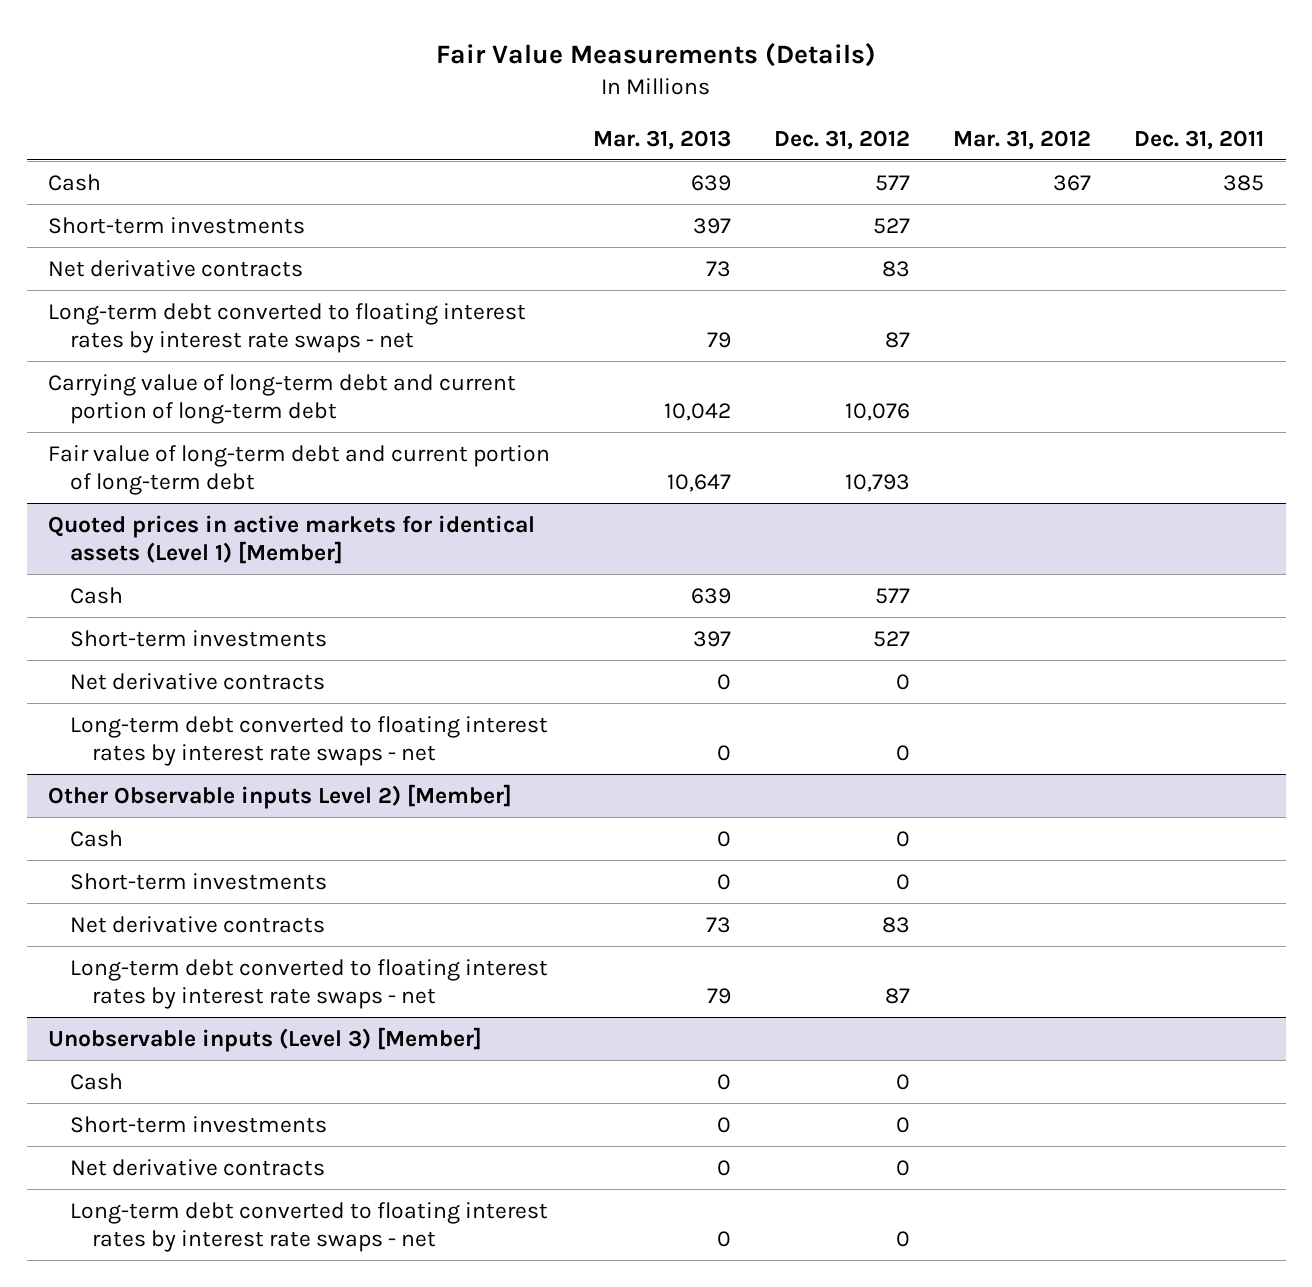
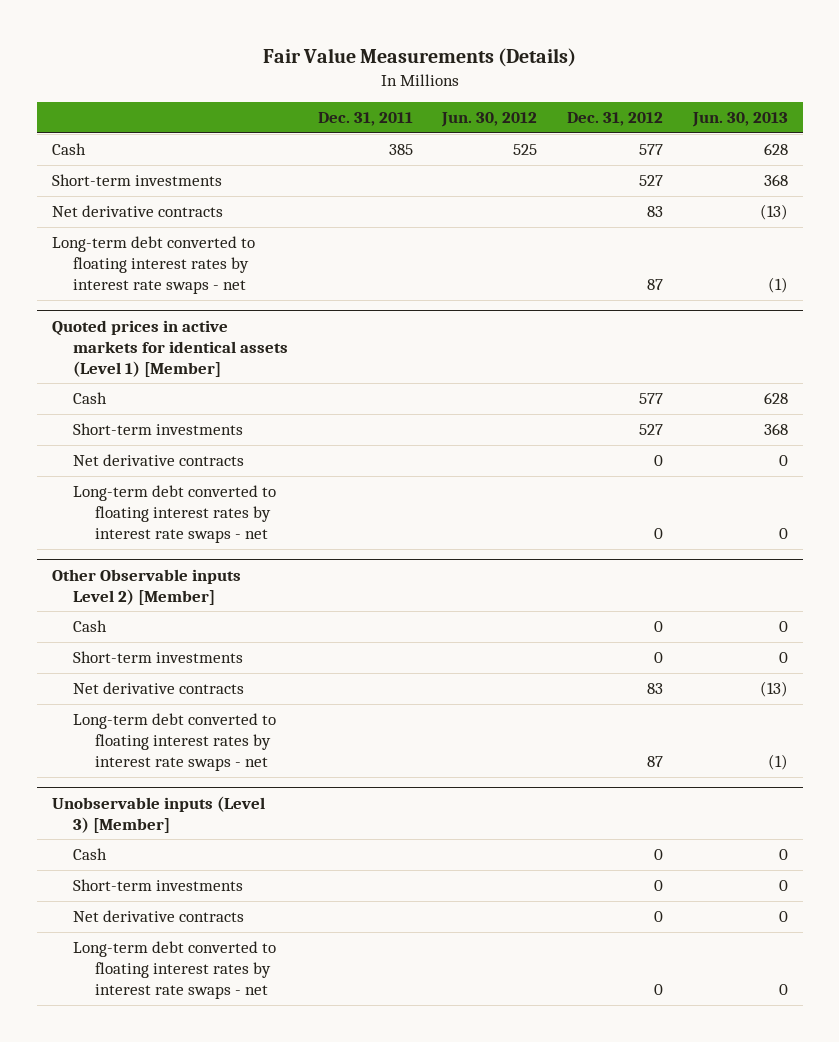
[593,129,732,150] Mar. 31, 2013 -> none
[953,129,1092,150] Mar. 31, 2012 -> none
none -> [441,112,538,128] Jun. 30, 2012
none -> [691,112,788,128] Jun. 30, 2013
[48,373,517,424] Carrying value of long-term debt and current portion of long-term debt -> none
[48,444,551,495] Fair value of long-term debt and current portion of long-term debt -> none

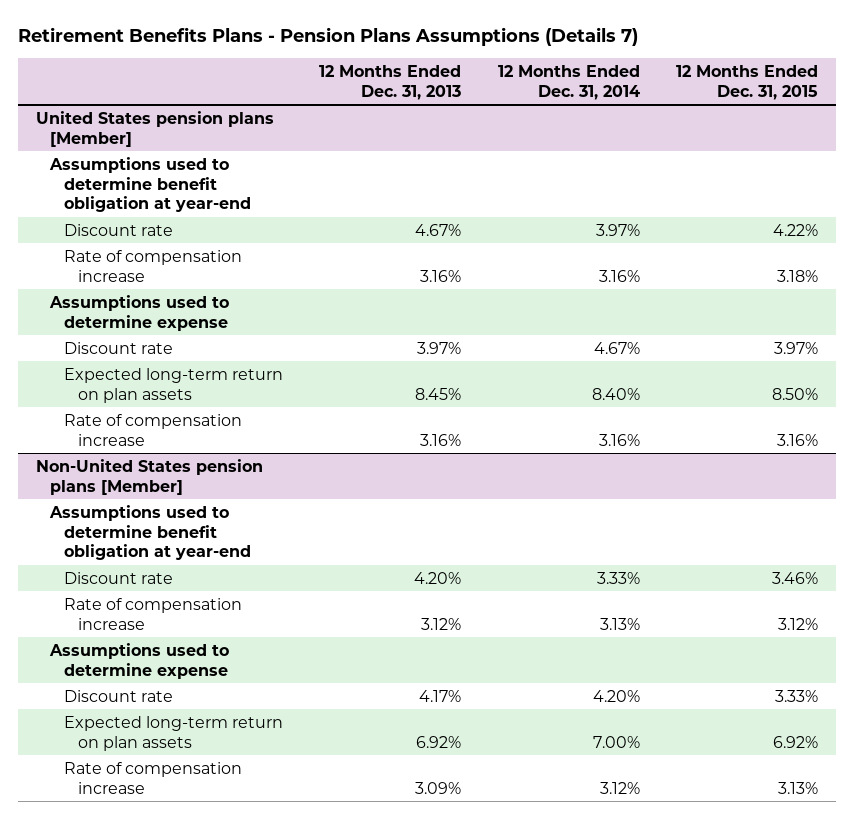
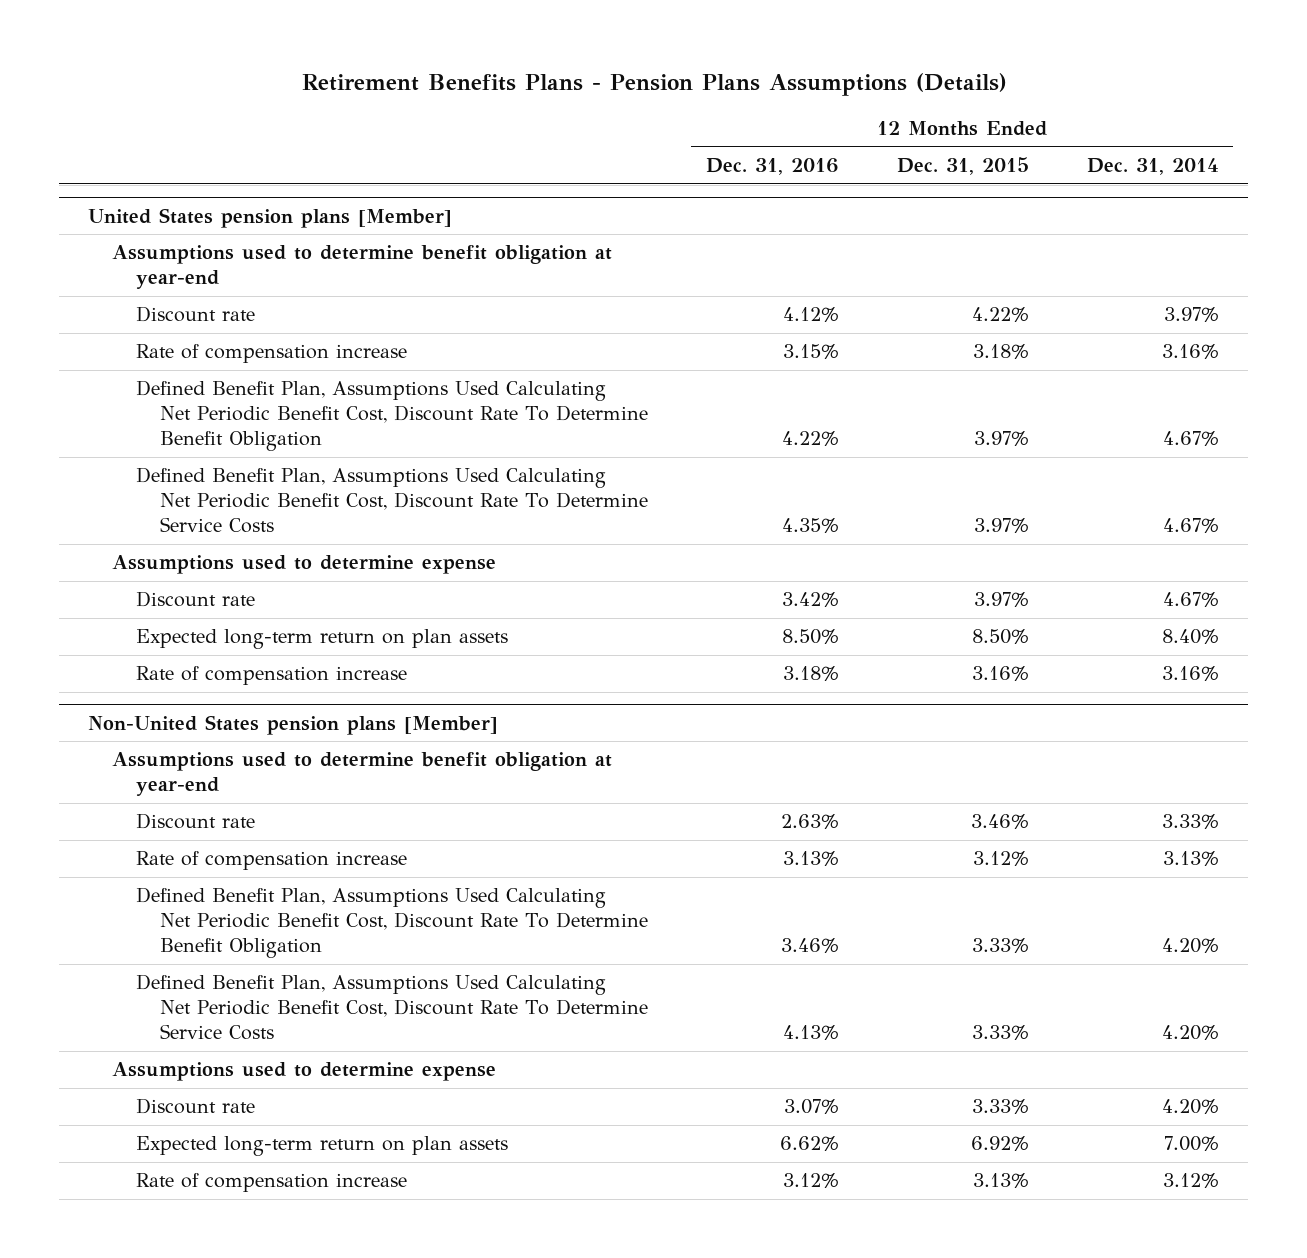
[17,27,638,47] Retirement Benefits Plans - Pension Plans Assumptions (Details 7) -> [301,73,1007,97] Retirement Benefits Plans - Pension Plans Assumptions (Details)
[319,65,462,100] 12 Months Ended Dec. 31, 2013 -> none
none -> [705,158,839,176] Dec. 31, 2016
none -> [135,380,648,452] Defined Benefit Plan, Assumptions Used Calculating Net Periodic Benefit Cost, Discount Rate To Determine Benefit Obligation
none -> [135,467,648,534] Defined Benefit Plan, Assumptions Used Calculating Net Periodic Benefit Cost, Discount Rate To Determine Service Costs
none -> [135,887,648,959] Defined Benefit Plan, Assumptions Used Calculating Net Periodic Benefit Cost, Discount Rate To Determine Benefit Obligation
none -> [135,974,648,1041] Defined Benefit Plan, Assumptions Used Calculating Net Periodic Benefit Cost, Discount Rate To Determine Service Costs

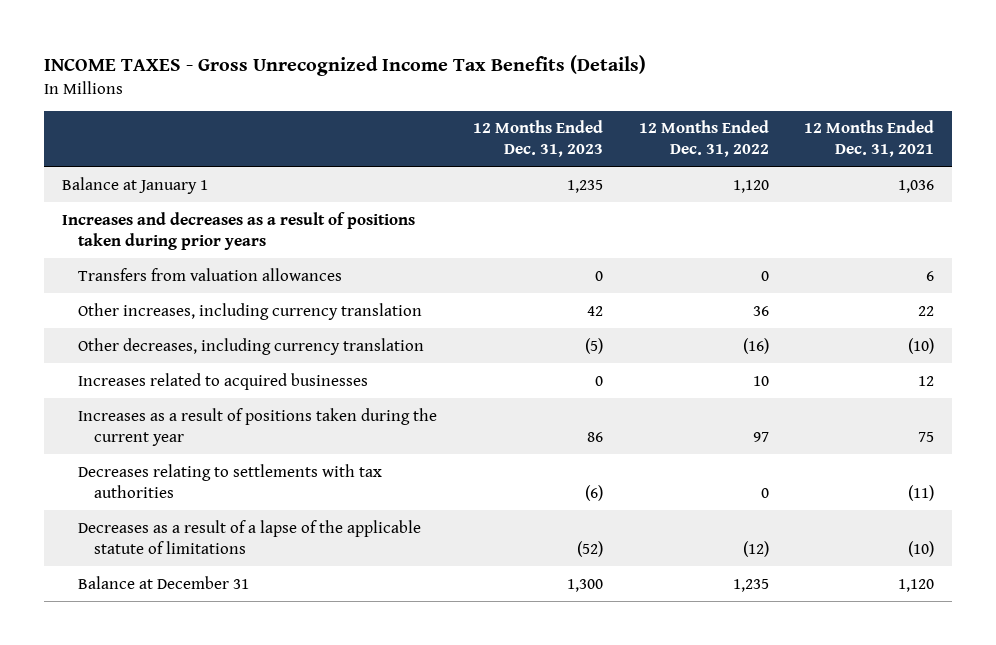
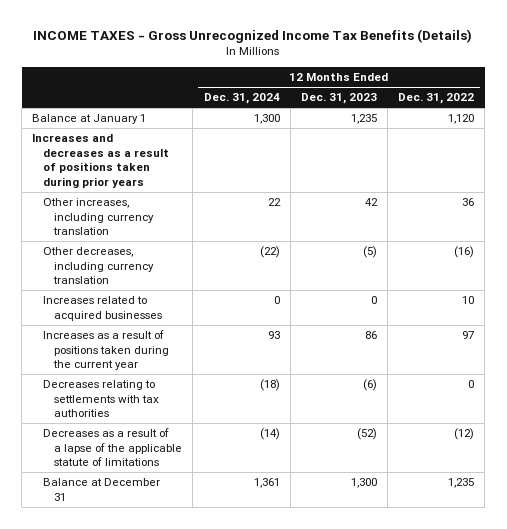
[804,120,935,158] 12 Months Ended Dec. 31, 2021 -> none
none -> [203,93,280,105] Dec. 31, 2024
[77,267,342,281] Transfers from valuation allowances -> none

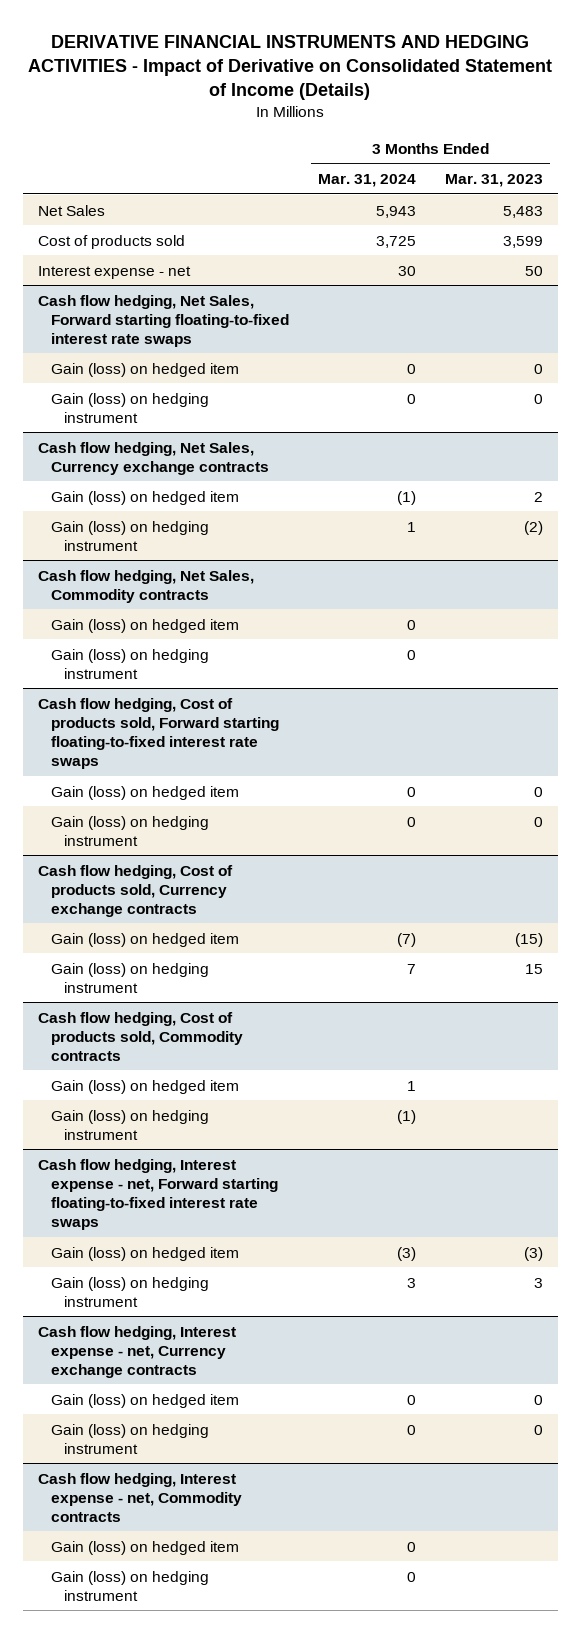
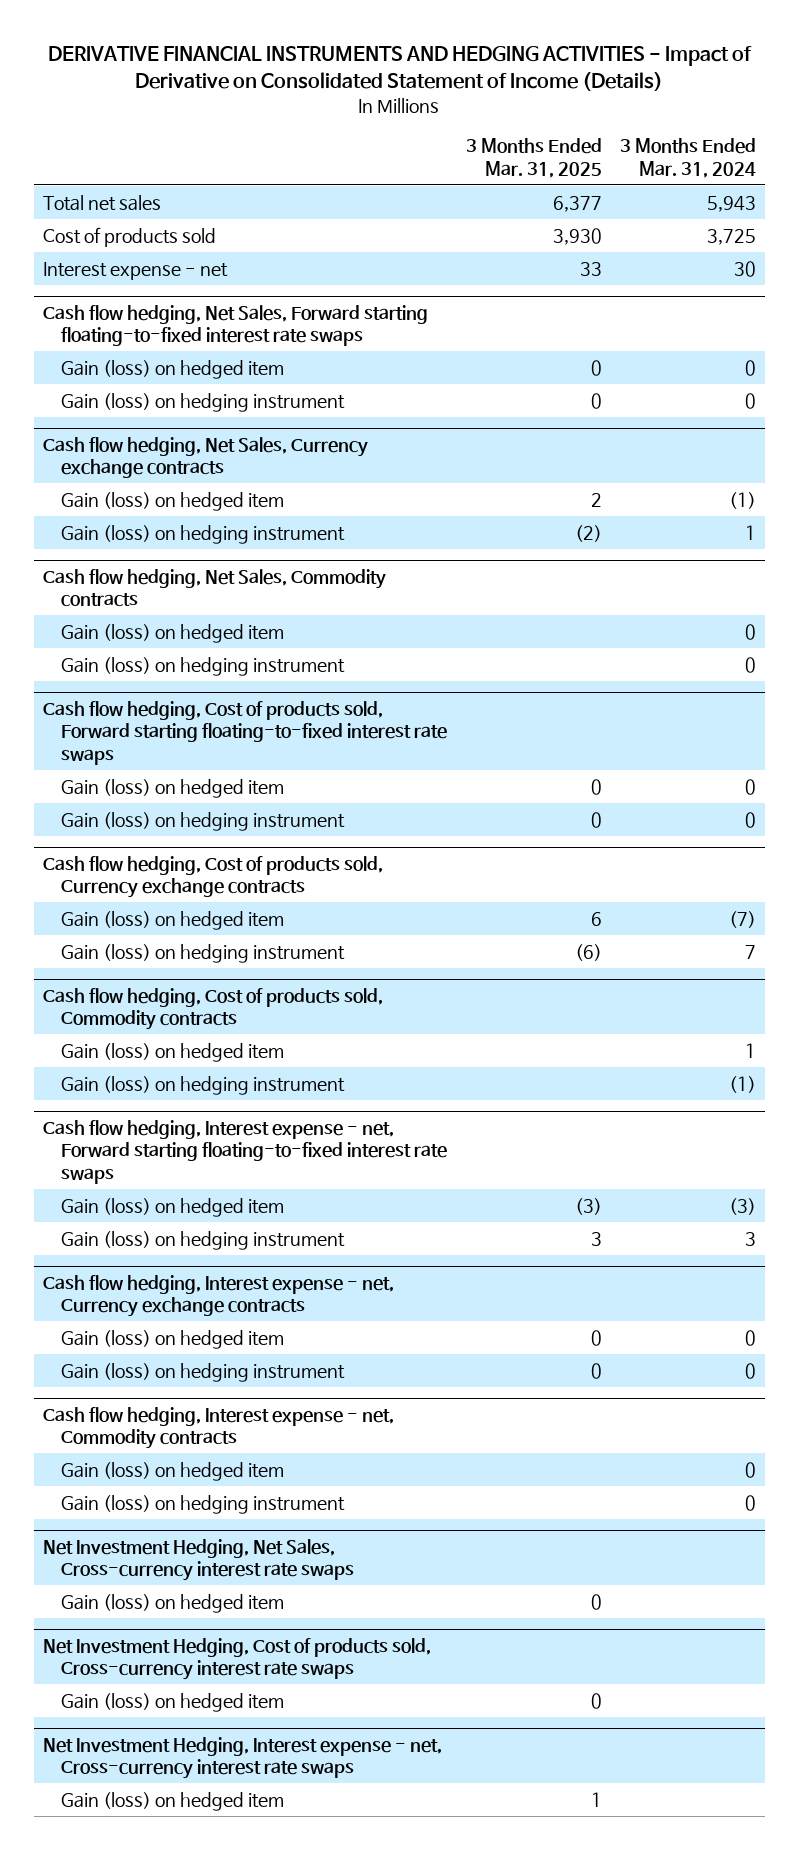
[445,174,544,188] Mar. 31, 2023 -> none
none -> [465,138,602,178] 3 Months Ended Mar. 31, 2025
[37,204,105,216] Net Sales -> [43,194,162,211] Total net sales
none -> [43,1538,355,1582] Net Investment Hedging, Net Sales, Cross-currency interest rate swaps
none -> [61,1593,285,1613] Gain (loss) on hedged item
none -> [43,1637,432,1681] Net Investment Hedging, Cost of products sold, Cross-currency interest rate swaps
none -> [61,1692,285,1712] Gain (loss) on hedged item
none -> [43,1736,443,1780] Net Investment Hedging, Interest expense - net, Cross-currency interest rate swaps
none -> [61,1791,285,1811] Gain (loss) on hedged item

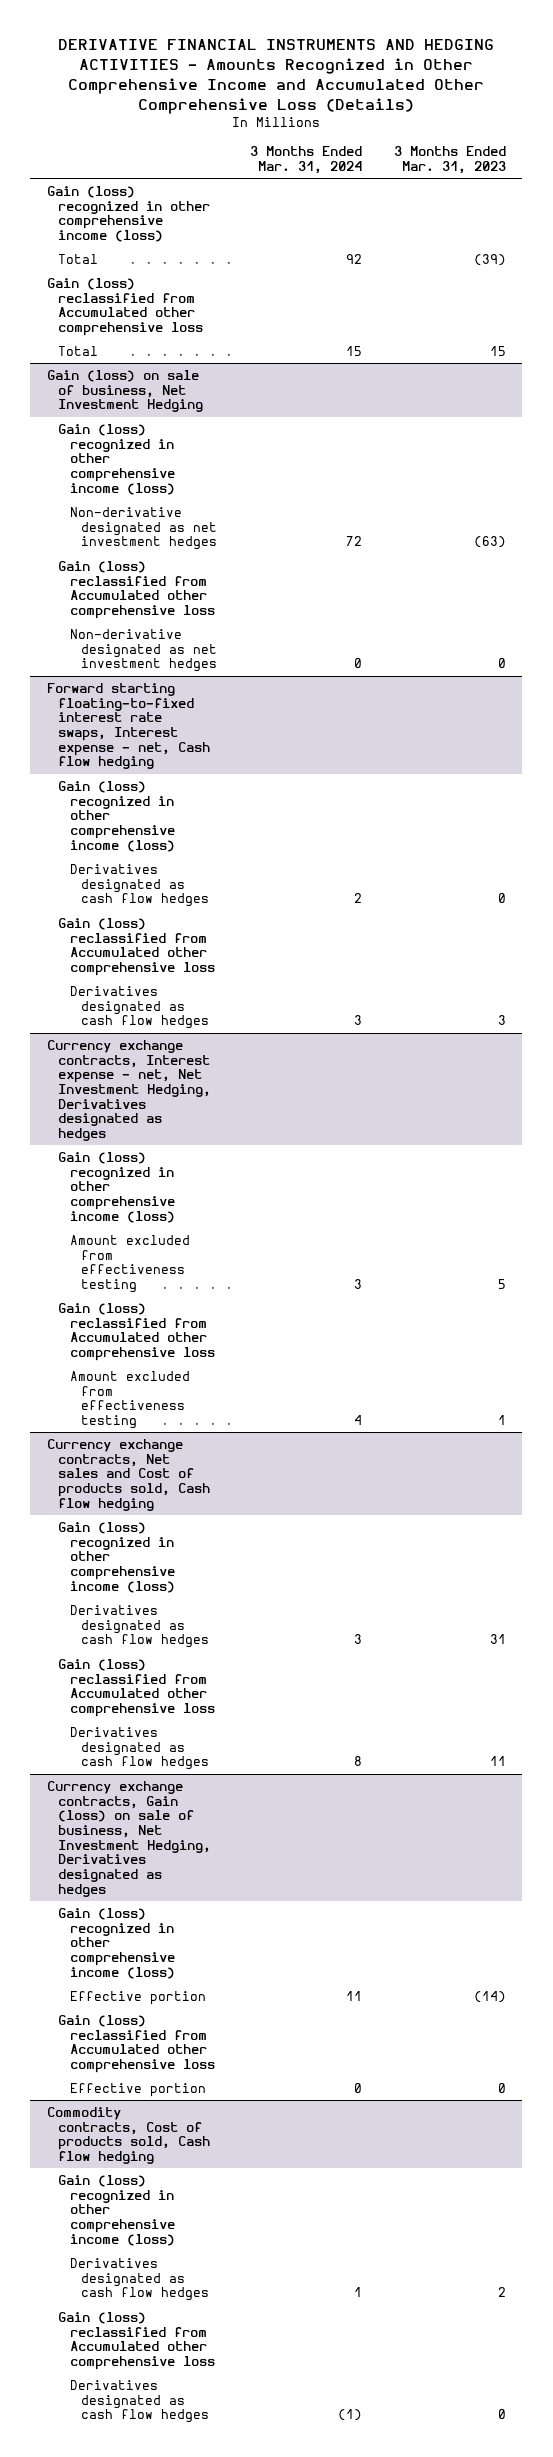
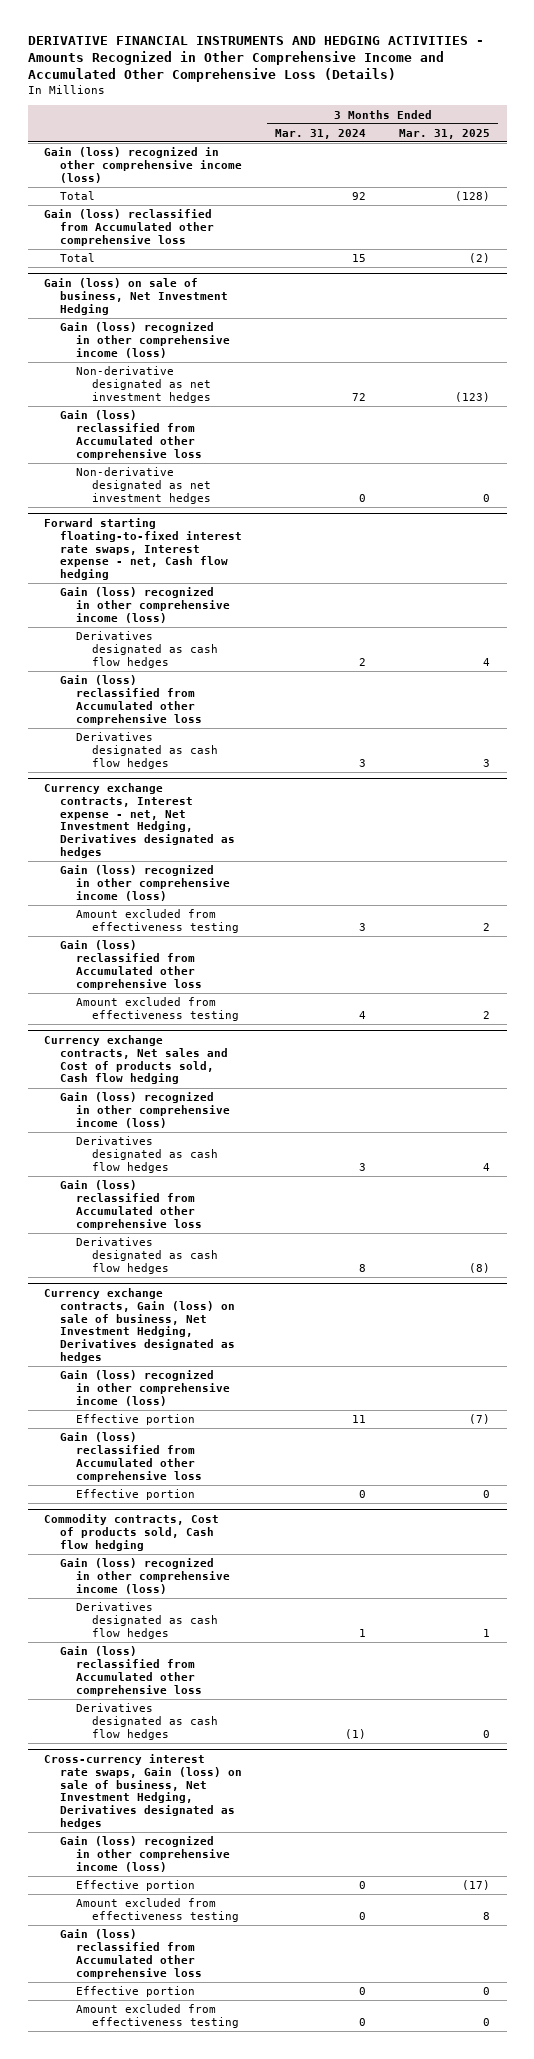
[394,146,507,175] 3 Months Ended Mar. 31, 2023 -> none
none -> [399,128,491,139] Mar. 31, 2025
none -> [44,1753,242,1830] Cross-currency interest rate swaps, Gain (loss) on sale of business, Net Investment Hedging, Derivatives designated as hedges
none -> [59,1836,230,1873] Gain (loss) recognized in other comprehensive income (loss)
none -> [75,1880,195,1892] Effective portion
none -> [75,1898,239,1923] Amount excluded from effectiveness testing
none -> [59,1929,202,1980] Gain (loss) reclassified from Accumulated other comprehensive loss
none -> [75,1986,195,1998] Effective portion
none -> [75,2004,239,2029] Amount excluded from effectiveness testing

